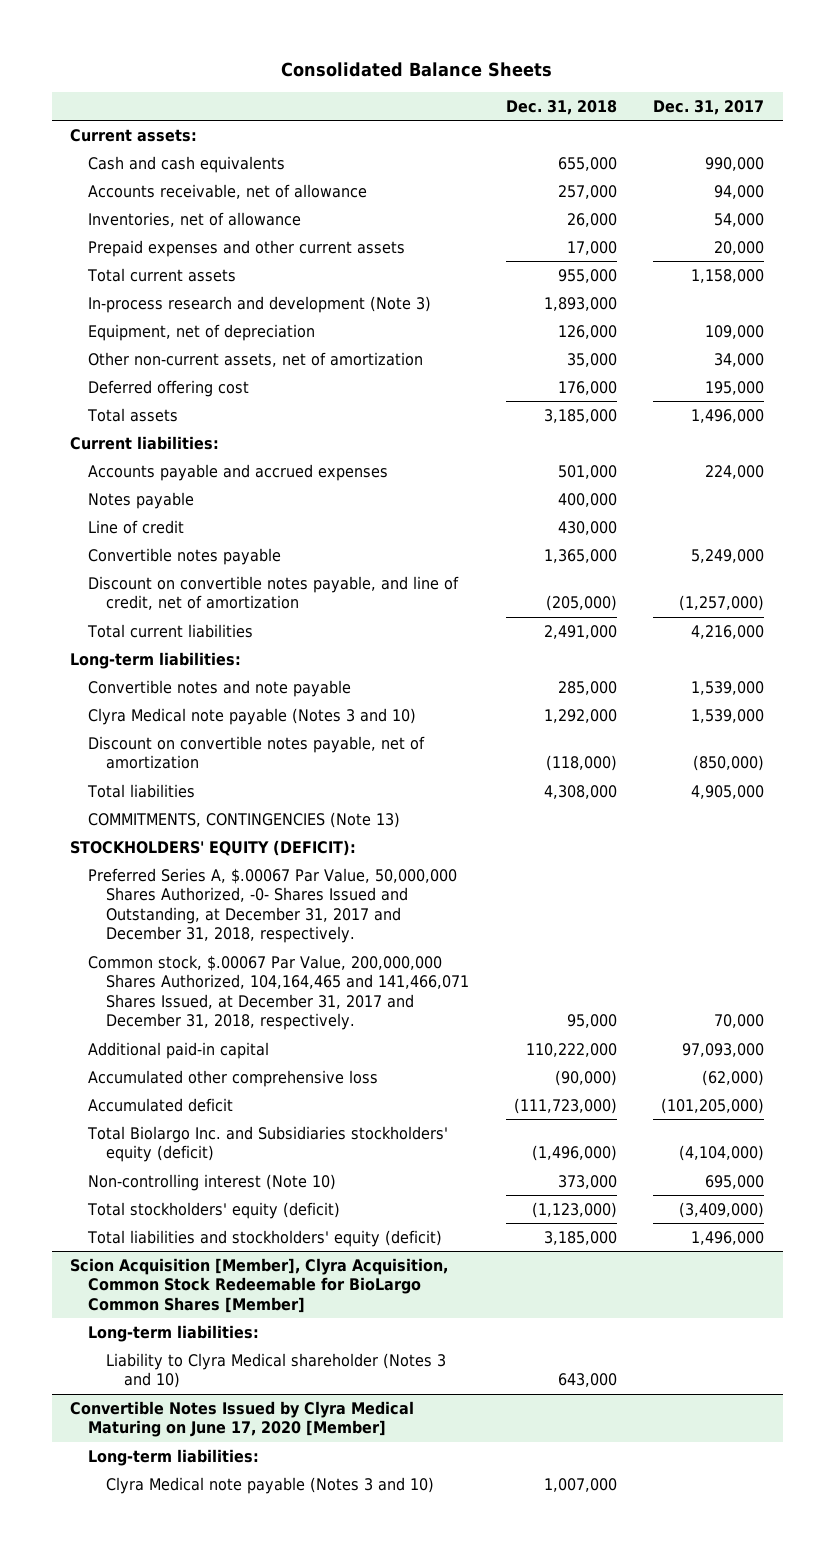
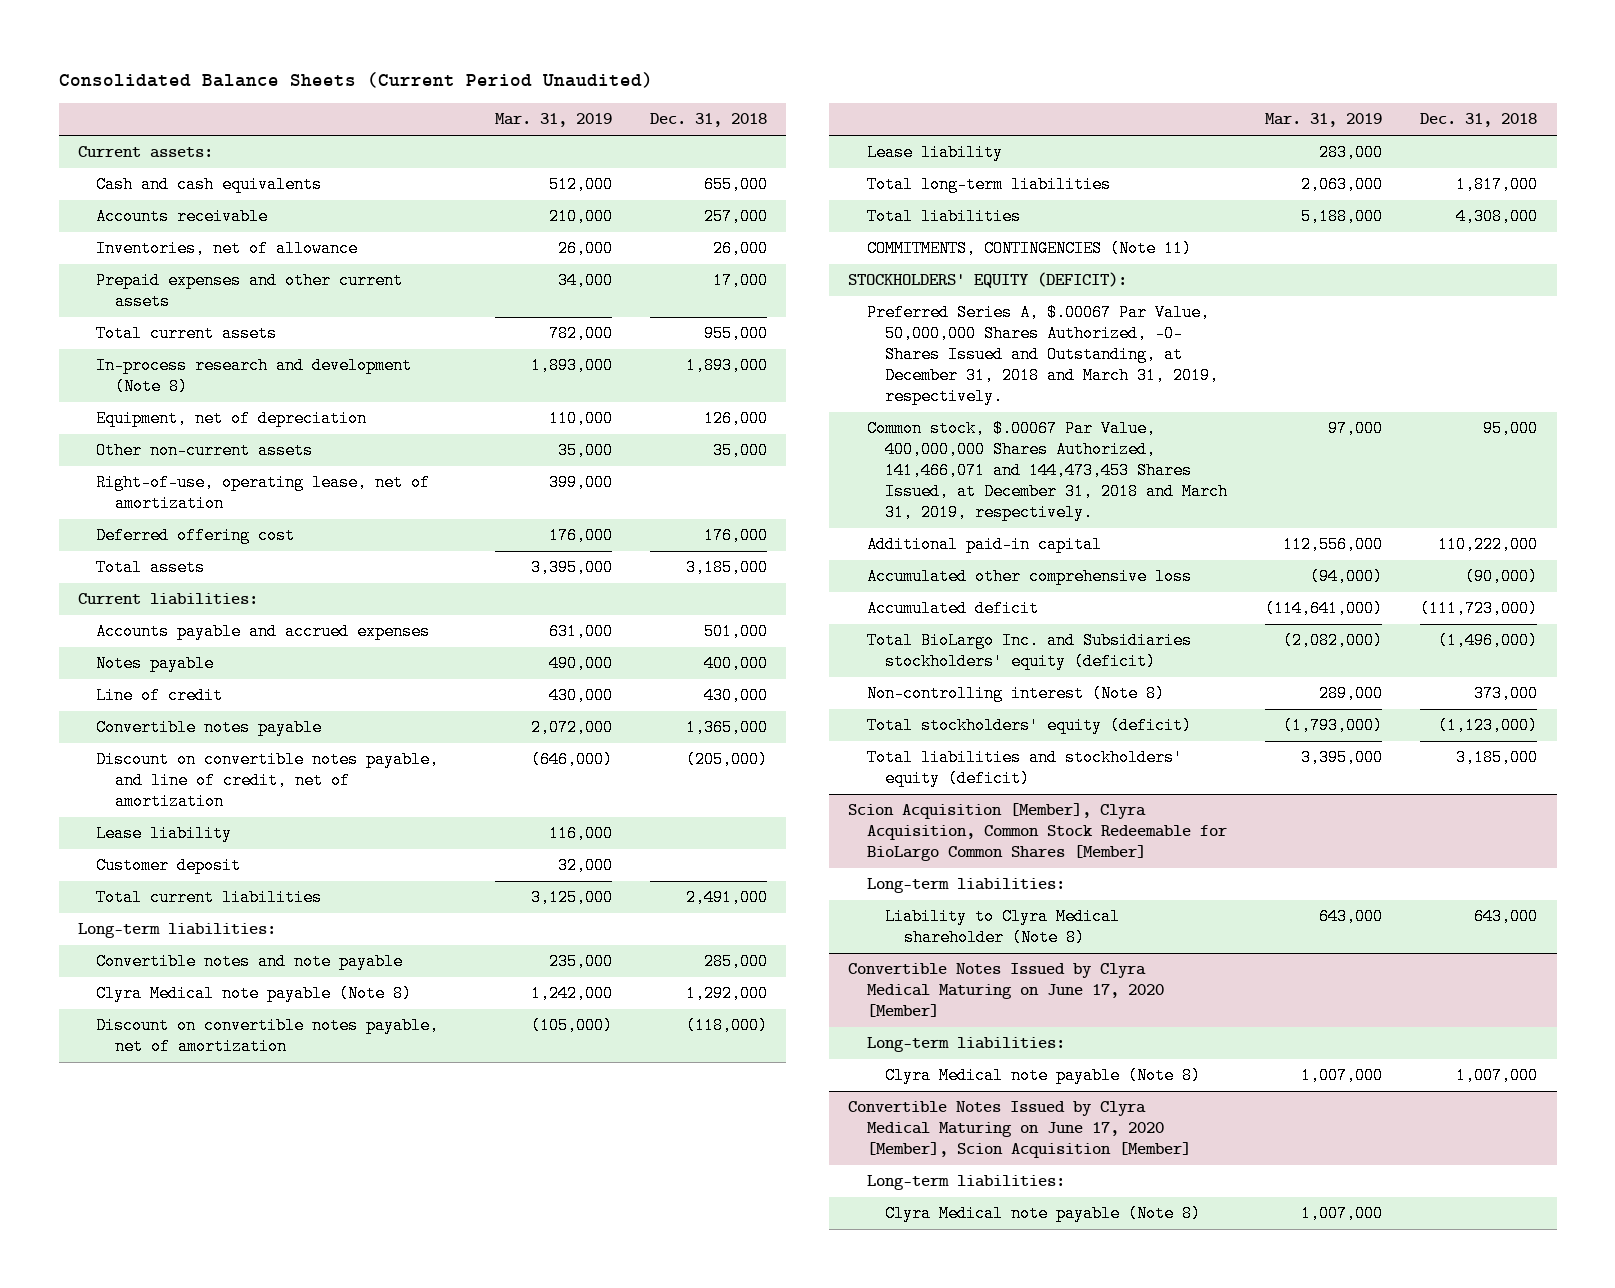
[281,62,553,78] Consolidated Balance Sheets -> [58,71,653,88] Consolidated Balance Sheets (Current Period Unaudited)
[653,99,765,115] Dec. 31, 2017 -> none
none -> [494,113,612,128] Mar. 31, 2019
[87,183,367,199] Accounts receivable, net of allowance -> [96,208,269,226] Accounts receivable
[87,295,431,313] In-process research and development (Note 3) -> [96,357,413,396] In-process research and development (Note 8)
[87,351,423,367] Other non-current assets, net of amortization -> [96,442,314,460] Other non-current assets
none -> [96,474,431,513] Right-of-use, operating lease, net of amortization
none -> [96,825,233,843] Lease liability
none -> [96,857,242,875] Customer deposit
[87,707,416,725] Clyra Medical note payable (Notes 3 and 10) -> [96,985,413,1003] Clyra Medical note payable (Note 8)
none -> [866,144,1003,162] Lease liability
none -> [866,176,1111,194] Total long-term liabilities
[87,811,400,828] COMMITMENTS, CONTINGENCIES (Note 13) -> [866,240,1192,258] COMMITMENTS, CONTINGENCIES (Note 11)
[87,867,457,944] Preferred Series A, $.00067 Par Value, 50,000,000 Shares Authorized, -0- Shares Issued and Outstanding, at December 31, 2017 and December 31, 2018, respectively. -> [866,304,1220,406] Preferred Series A, $.00067 Par Value, 50,000,000 Shares Authorized, -0- Shares Issued and Outstanding, at December 31, 2018 and March 31, 2019, respectively.
[87,954,469,1031] Common stock, $.00067 Par Value, 200,000,000 Shares Authorized, 104,164,465 and 141,466,071 Shares Issued, at December 31, 2017 and December 31, 2018, respectively. -> [866,420,1229,522] Common stock, $.00067 Par Value, 400,000,000 Shares Authorized, 141,466,071 and 144,473,453 Shares Issued, at December 31, 2018 and March 31, 2019, respectively.
[86,1125,448,1163] Total Biolargo Inc. and Subsidiaries stockholders' equity (deficit) -> [866,632,1192,671] Total BioLargo Inc. and Subsidiaries stockholders' equity (deficit)
[87,1173,336,1191] Non-controlling interest (Note 10) -> [866,685,1165,703] Non-controlling interest (Note 8)
[105,1352,446,1389] Liability to Clyra Medical shareholder (Notes 3 and 10) -> [885,908,1121,947] Liability to Clyra Medical shareholder (Note 8)
[105,1476,434,1494] Clyra Medical note payable (Notes 3 and 10) -> [885,1067,1202,1085] Clyra Medical note payable (Note 8)
none -> [848,1101,1191,1159] Convertible Notes Issued by Clyra Medical Maturing on June 17, 2020 [Member], Scion Acquisition [Member]
none -> [866,1175,1065,1191] Long-term liabilities:
none -> [885,1205,1202,1223] Clyra Medical note payable (Note 8)

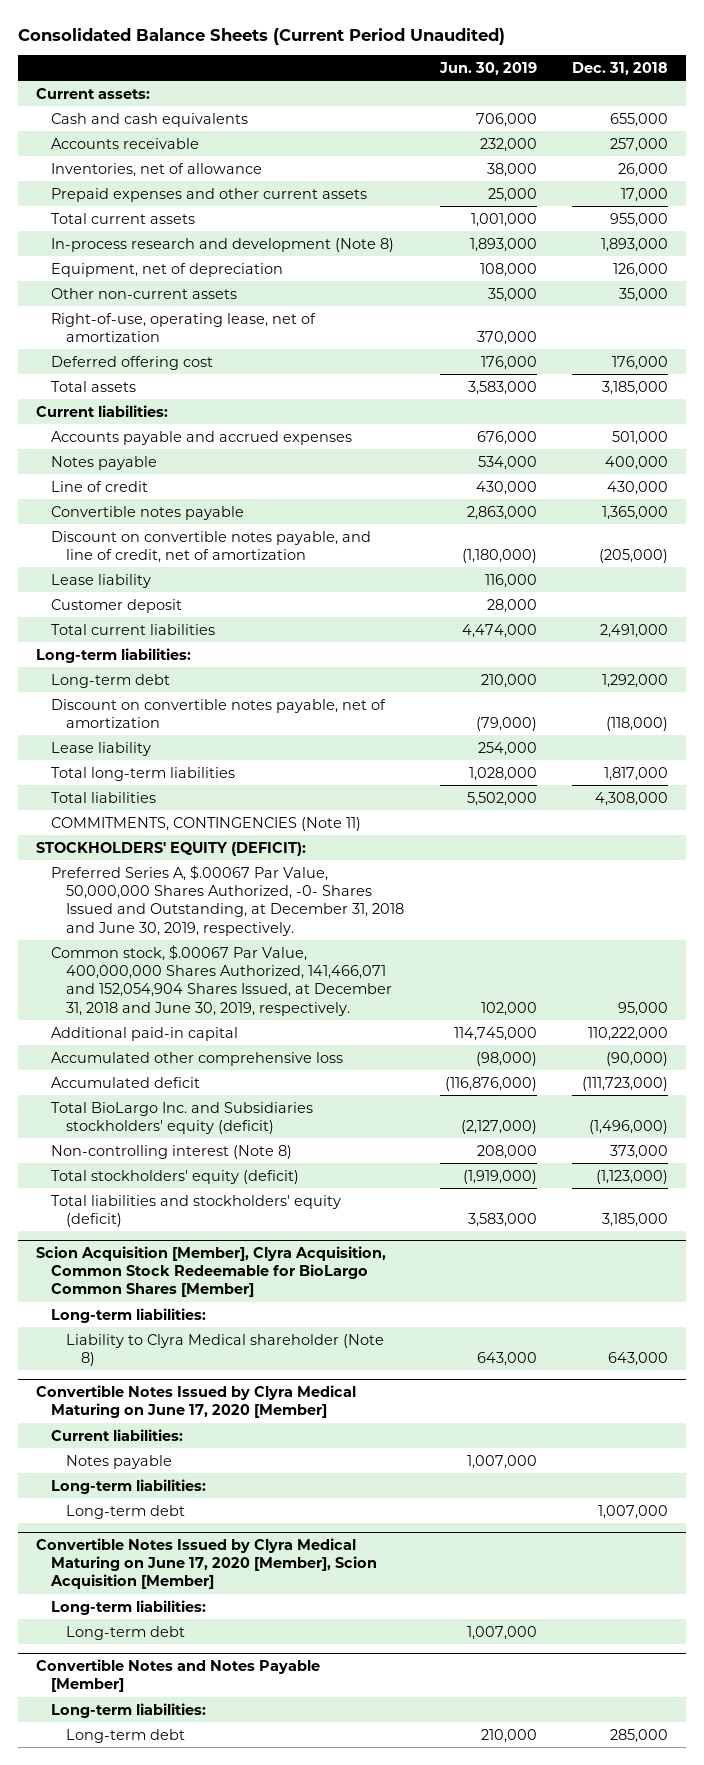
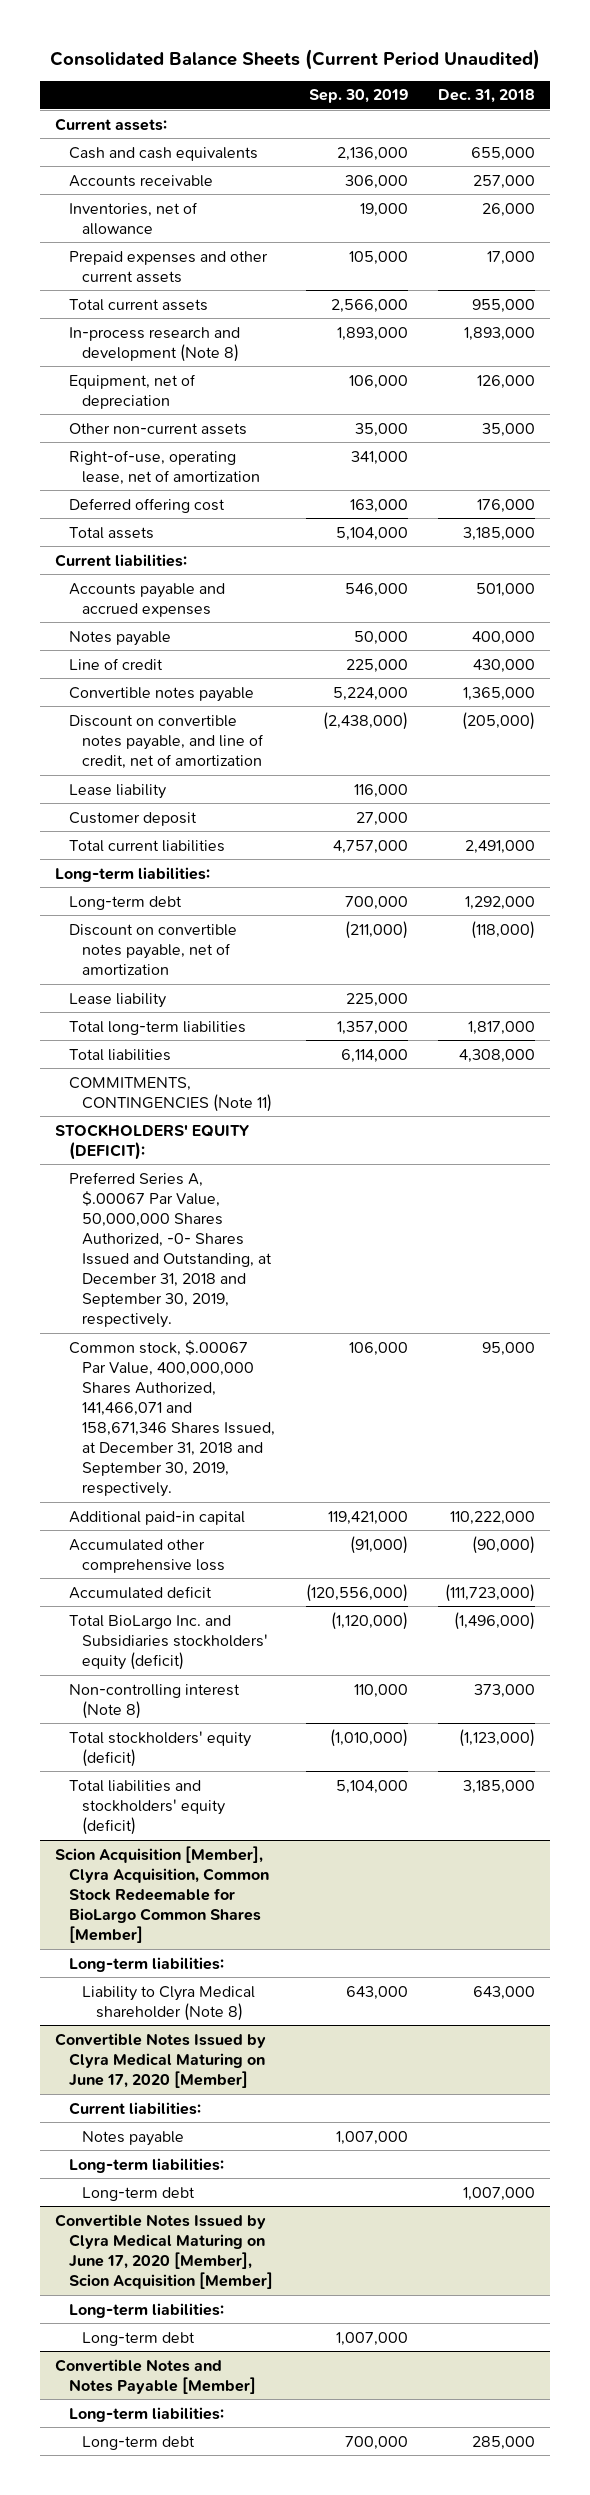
[438,61,537,75] Jun. 30, 2019 -> none
none -> [308,89,408,104] Sep. 30, 2019
[51,864,405,936] Preferred Series A, $.00067 Par Value, 50,000,000 Shares Authorized, -0- Shares Issued and Outstanding, at December 31, 2018 and June 30, 2019, respectively. -> [68,1171,273,1329] Preferred Series A, $.00067 Par Value, 50,000,000 Shares Authorized, -0- Shares Issued and Outstanding, at December 31, 2018 and September 30, 2019, respectively.
[51,944,393,1016] Common stock, $.00067 Par Value, 400,000,000 Shares Authorized, 141,466,071 and 152,054,904 Shares Issued, at December 31, 2018 and June 30, 2019, respectively. -> [68,1339,276,1498] Common stock, $.00067 Par Value, 400,000,000 Shares Authorized, 141,466,071 and 158,671,346 Shares Issued, at December 31, 2018 and September 30, 2019, respectively.

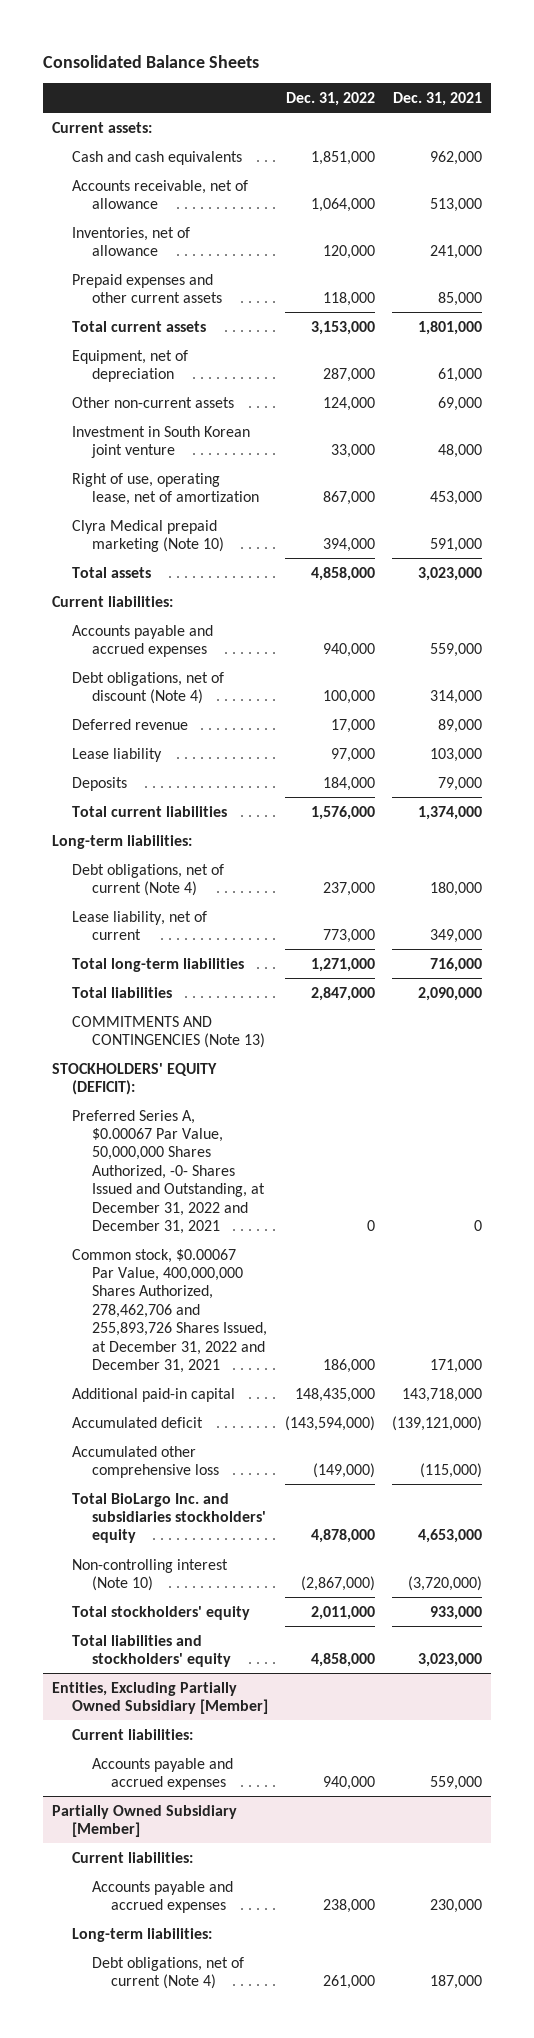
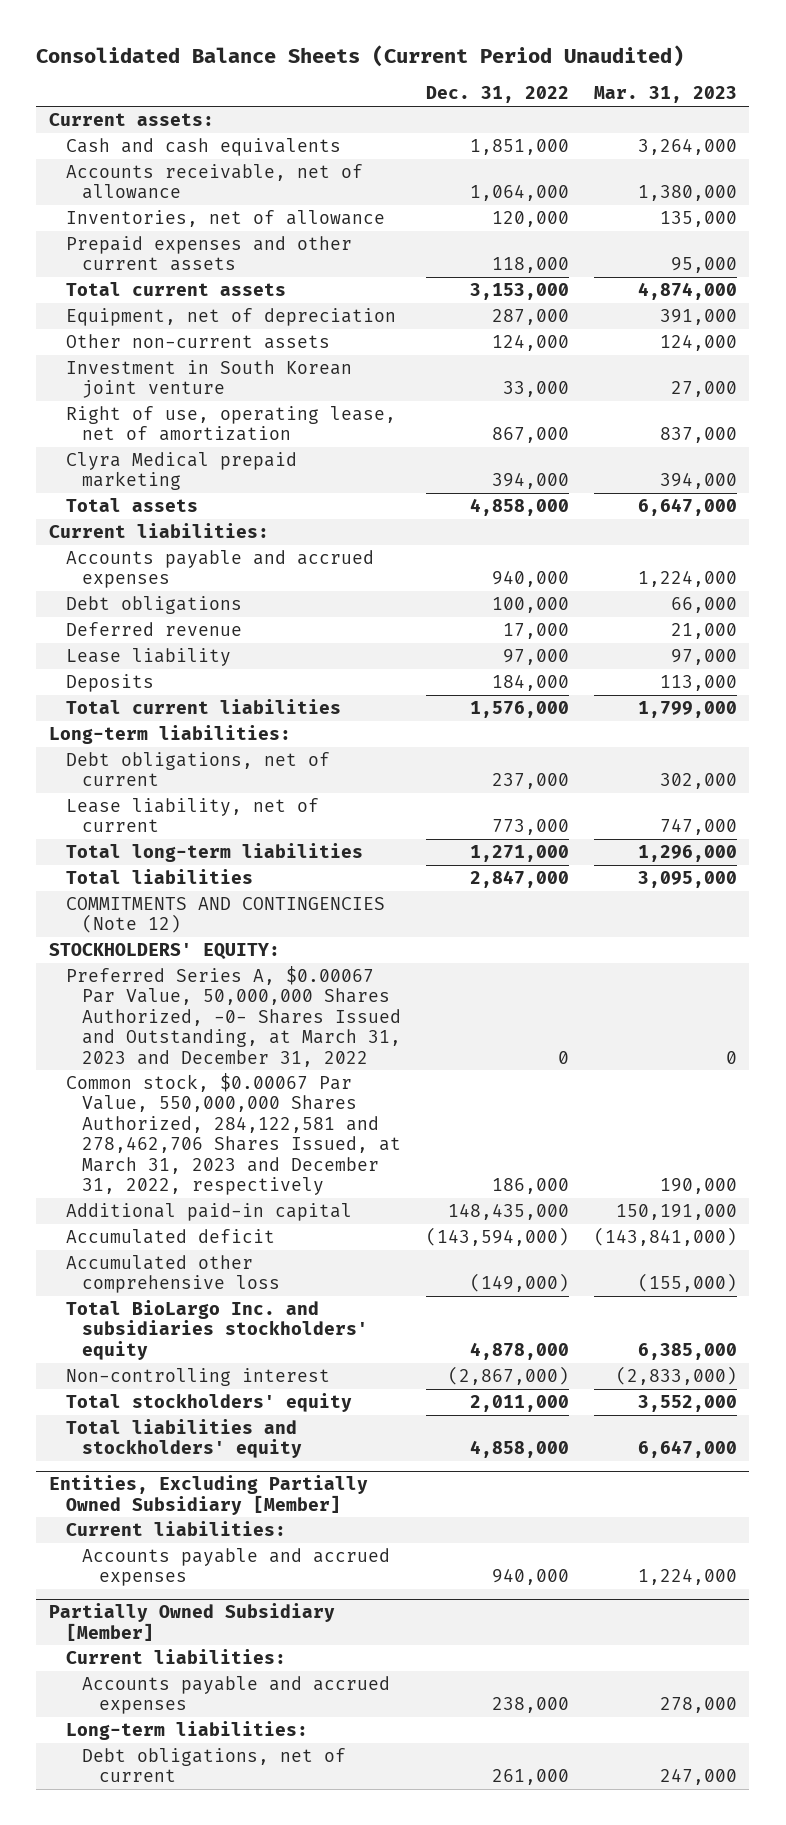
[43,54,260,68] Consolidated Balance Sheets -> [36,45,685,68] Consolidated Balance Sheets (Current Period Unaudited)
[393,92,483,107] Dec. 31, 2021 -> none
none -> [593,86,737,104] Mar. 31, 2023
[71,519,224,552] Clyra Medical prepaid marketing (Note 10) -> [65,451,297,491] Clyra Medical prepaid marketing
[71,671,224,704] Debt obligations, net of discount (Note 4) -> [65,595,242,614] Debt obligations
[71,863,224,896] Debt obligations, net of current (Note 4) -> [65,751,330,787] Debt obligations, net of current
[71,1015,265,1048] COMMITMENTS AND CONTINGENCIES (Note 13) -> [65,896,385,934] COMMITMENTS AND CONTINGENCIES (Note 12)
[51,1062,217,1095] STOCKHOLDERS' EQUITY (DEFICIT): -> [48,942,280,959] STOCKHOLDERS' EQUITY:
[71,1109,265,1235] Preferred Series A, $0.00067 Par Value, 50,000,000 Shares Authorized, -0- Shares Issued and Outstanding, at December 31, 2022 and December 31, 2021 -> [65,965,402,1067] Preferred Series A, $0.00067 Par Value, 50,000,000 Shares Authorized, -0- Shares Issued and Outstanding, at March 31, 2023 and December 31, 2022
[71,1248,267,1374] Common stock, $0.00067 Par Value, 400,000,000 Shares Authorized, 278,462,706 and 255,893,726 Shares Issued, at December 31, 2022 and December 31, 2021 -> [65,1072,402,1196] Common stock, $0.00067 Par Value, 550,000,000 Shares Authorized, 284,122,581 and 278,462,706 Shares Issued, at March 31, 2023 and December 31, 2022, respectively
[71,1558,228,1591] Non-controlling interest (Note 10) -> [65,1367,330,1386] Non-controlling interest
[91,1956,244,1989] Debt obligations, net of current (Note 4) -> [82,1747,347,1783] Debt obligations, net of current

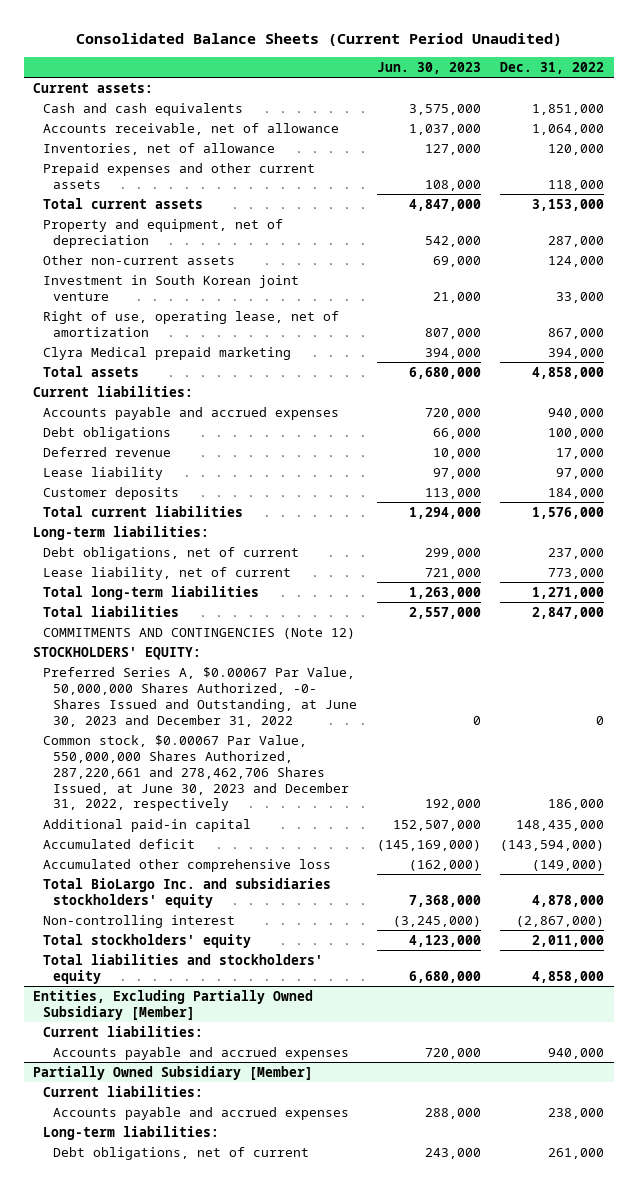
[593,86,737,104] Mar. 31, 2023 -> none
none -> [376,62,481,75] Jun. 30, 2023
[65,307,396,326] Equipment, net of depreciation -> [43,218,284,248] Property and equipment, net of depreciation
[65,673,154,692] Deposits -> [43,486,180,500] Customer deposits
[65,965,402,1067] Preferred Series A, $0.00067 Par Value, 50,000,000 Shares Authorized, -0- Shares Issued and Outstanding, at March 31, 2023 and December 31, 2022 -> [43,666,357,727] Preferred Series A, $0.00067 Par Value, 50,000,000 Shares Authorized, -0- Shares Issued and Outstanding, at June 30, 2023 and December 31, 2022
[65,1072,402,1196] Common stock, $0.00067 Par Value, 550,000,000 Shares Authorized, 284,122,581 and 278,462,706 Shares Issued, at March 31, 2023 and December 31, 2022, respectively -> [43,734,349,812] Common stock, $0.00067 Par Value, 550,000,000 Shares Authorized, 287,220,661 and 278,462,706 Shares Issued, at June 30, 2023 and December 31, 2022, respectively

